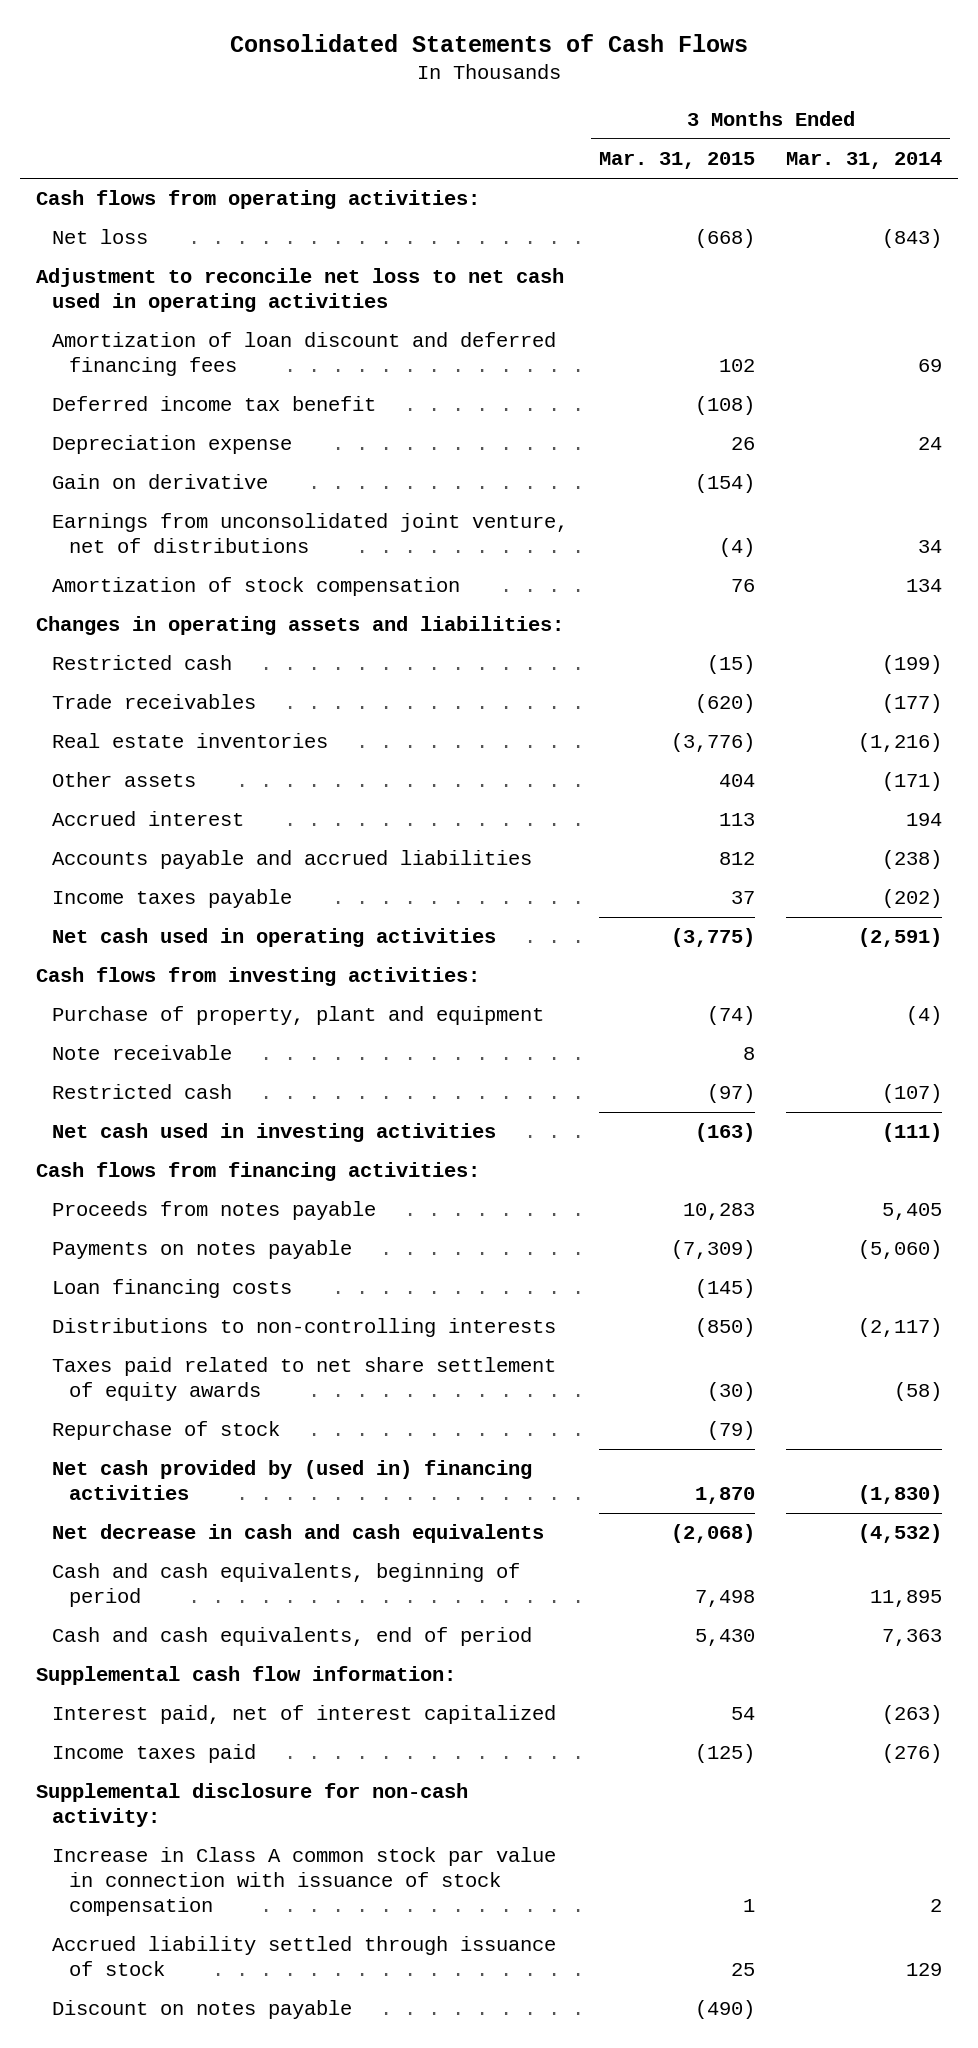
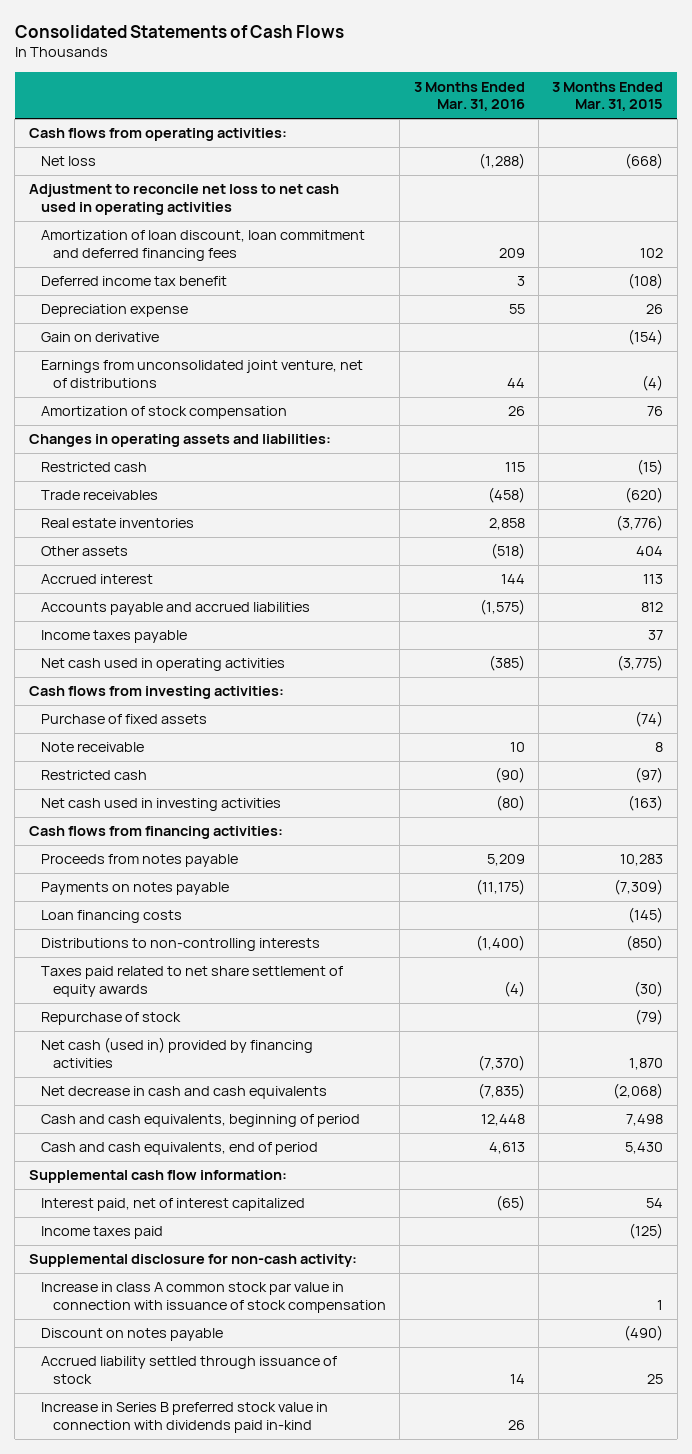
[786,152,943,170] Mar. 31, 2014 -> none
none -> [413,81,525,112] 3 Months Ended Mar. 31, 2016
[52,332,557,377] Amortization of loan discount and deferred financing fees -> [40,230,365,262] Amortization of loan discount, loan commitment and deferred financing fees
[52,1006,545,1026] Purchase of property, plant and equipment -> [40,714,207,725] Purchase of fixed assets
[52,1460,533,1501] Net cash provided by (used in) financing activities -> [40,1037,313,1069] Net cash (used in) provided by financing activities
[52,1847,557,1917] Increase in Class A common stock par value in connection with issuance of stock compensation -> [40,1282,386,1314] Increase in class A common stock par value in connection with issuance of stock compensation
[52,1936,557,1977] Accrued liability settled through issuance of stock -> [40,1356,337,1385] Accrued liability settled through issuance of stock
none -> [40,1402,328,1434] Increase in Series B preferred stock value in connection with dividends paid in-kind

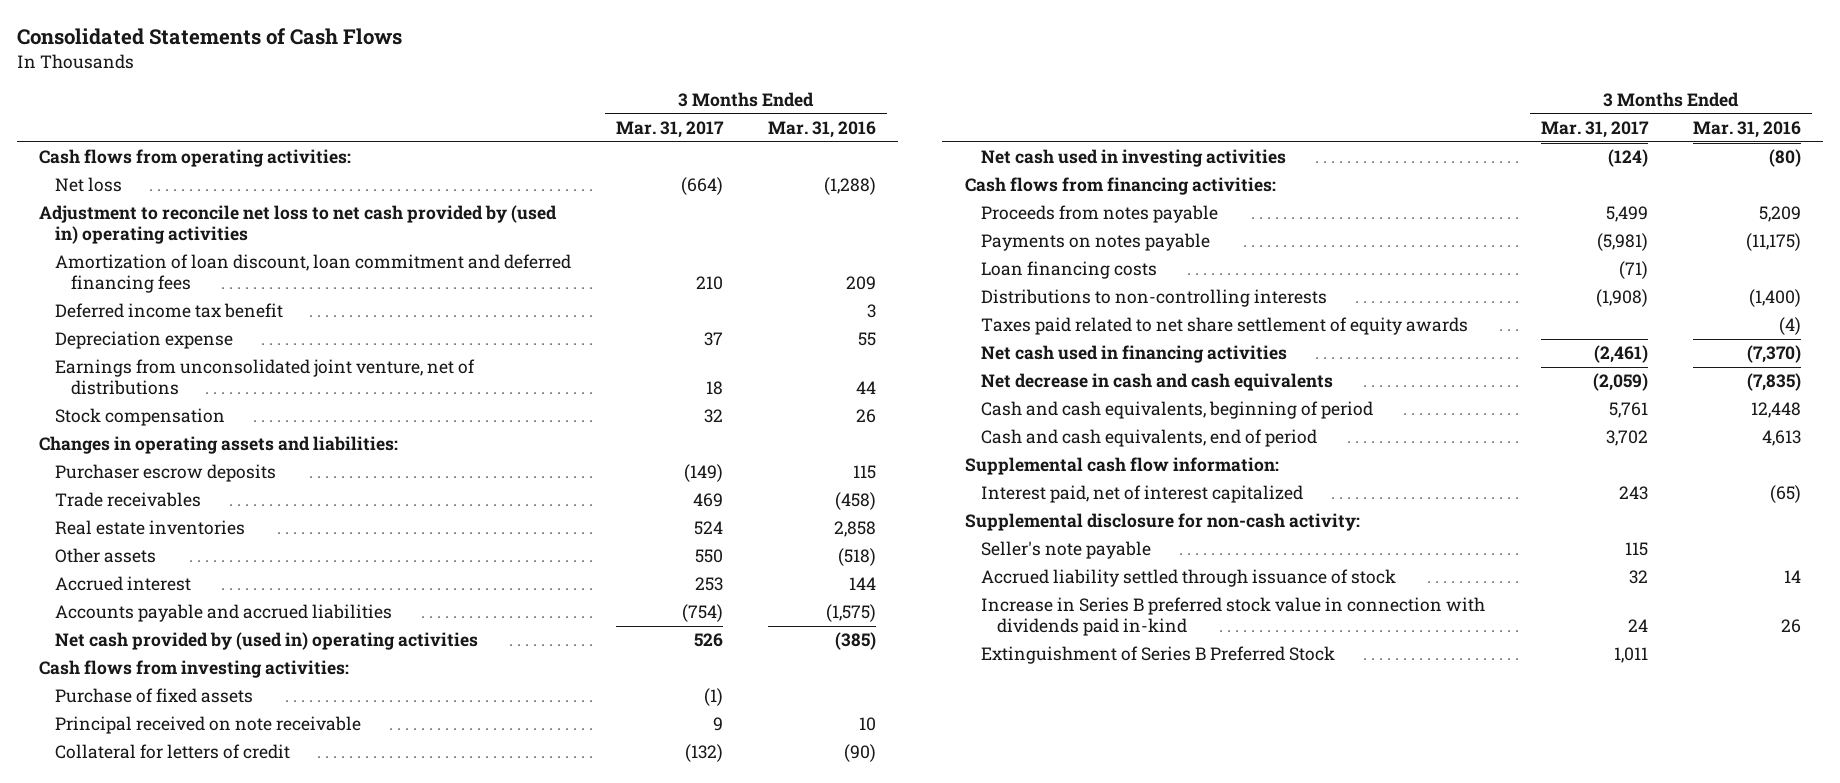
[552,81,664,112] 3 Months Ended Mar. 31, 2015 -> none
none -> [615,120,724,138] Mar. 31, 2017
[28,184,339,216] Adjustment to reconcile net loss to net cash used in operating activities -> [39,205,558,245] Adjustment to reconcile net loss to net cash provided by (used in) operating activities
[40,332,159,343] Gain on derivative -> none
[40,406,287,420] Amortization of stock compensation -> [55,408,226,427] Stock compensation
[40,462,147,473] Restricted cash -> [55,464,277,483] Purchaser escrow deposits
[40,630,187,644] Income taxes payable -> none
[40,658,285,672] Net cash used in operating activities -> [55,632,479,651] Net cash provided by (used in) operating activities
[40,742,144,753] Note receivable -> none
none -> [55,716,362,735] Principal received on note receivable
[40,770,147,781] Restricted cash -> [55,744,291,760] Collateral for letters of credit
[40,1012,181,1026] Repurchase of stock -> none
[40,1037,313,1069] Net cash (used in) provided by financing activities -> [980,345,1287,364] Net cash used in financing activities
[40,1226,163,1240] Income taxes paid -> none
[40,1282,386,1314] Increase in class A common stock par value in connection with issuance of stock compensation -> none
[40,1328,223,1342] Discount on notes payable -> none
none -> [980,541,1151,560] Seller's note payable
none -> [980,646,1335,665] Extinguishment of Series B Preferred Stock

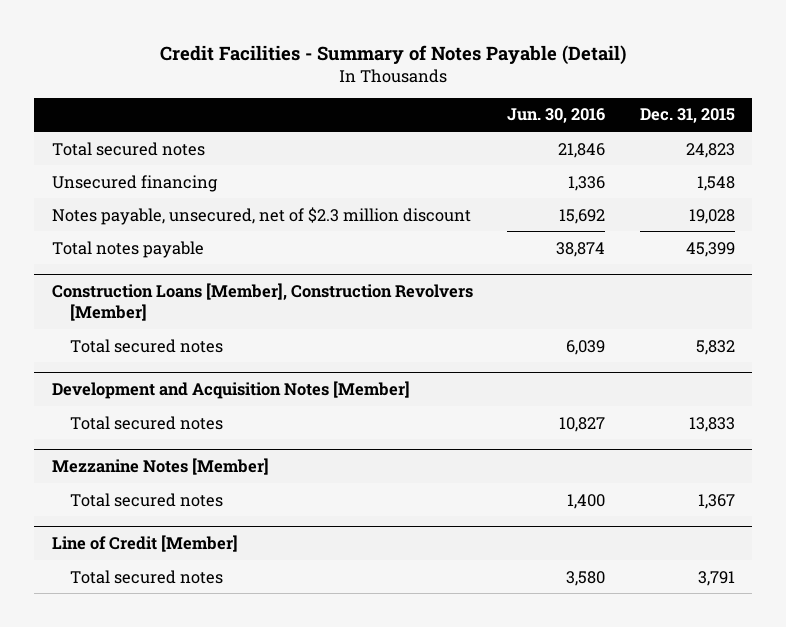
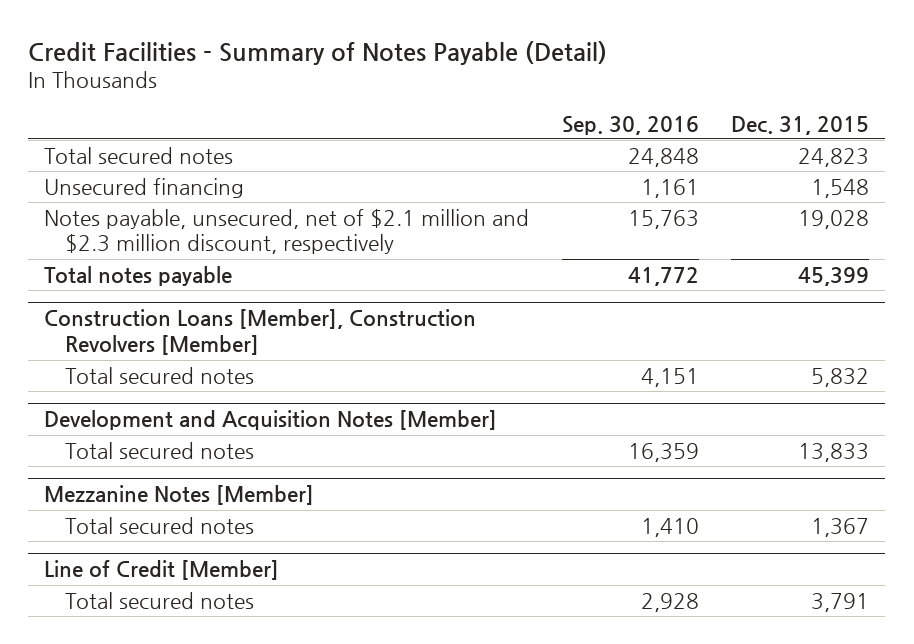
[507,108,606,124] Jun. 30, 2016 -> none
none -> [561,115,699,135] Sep. 30, 2016
[51,206,471,225] Notes payable, unsecured, net of $2.3 million discount -> [44,208,530,255] Notes payable, unsecured, net of $2.1 million and $2.3 million discount, respectively

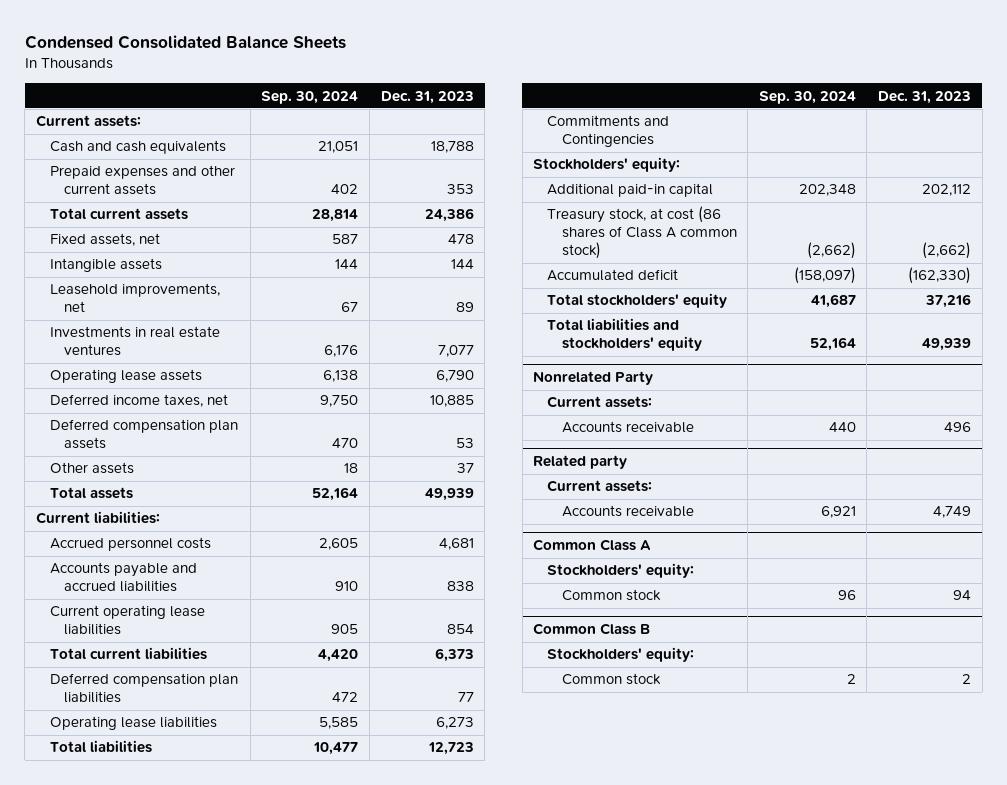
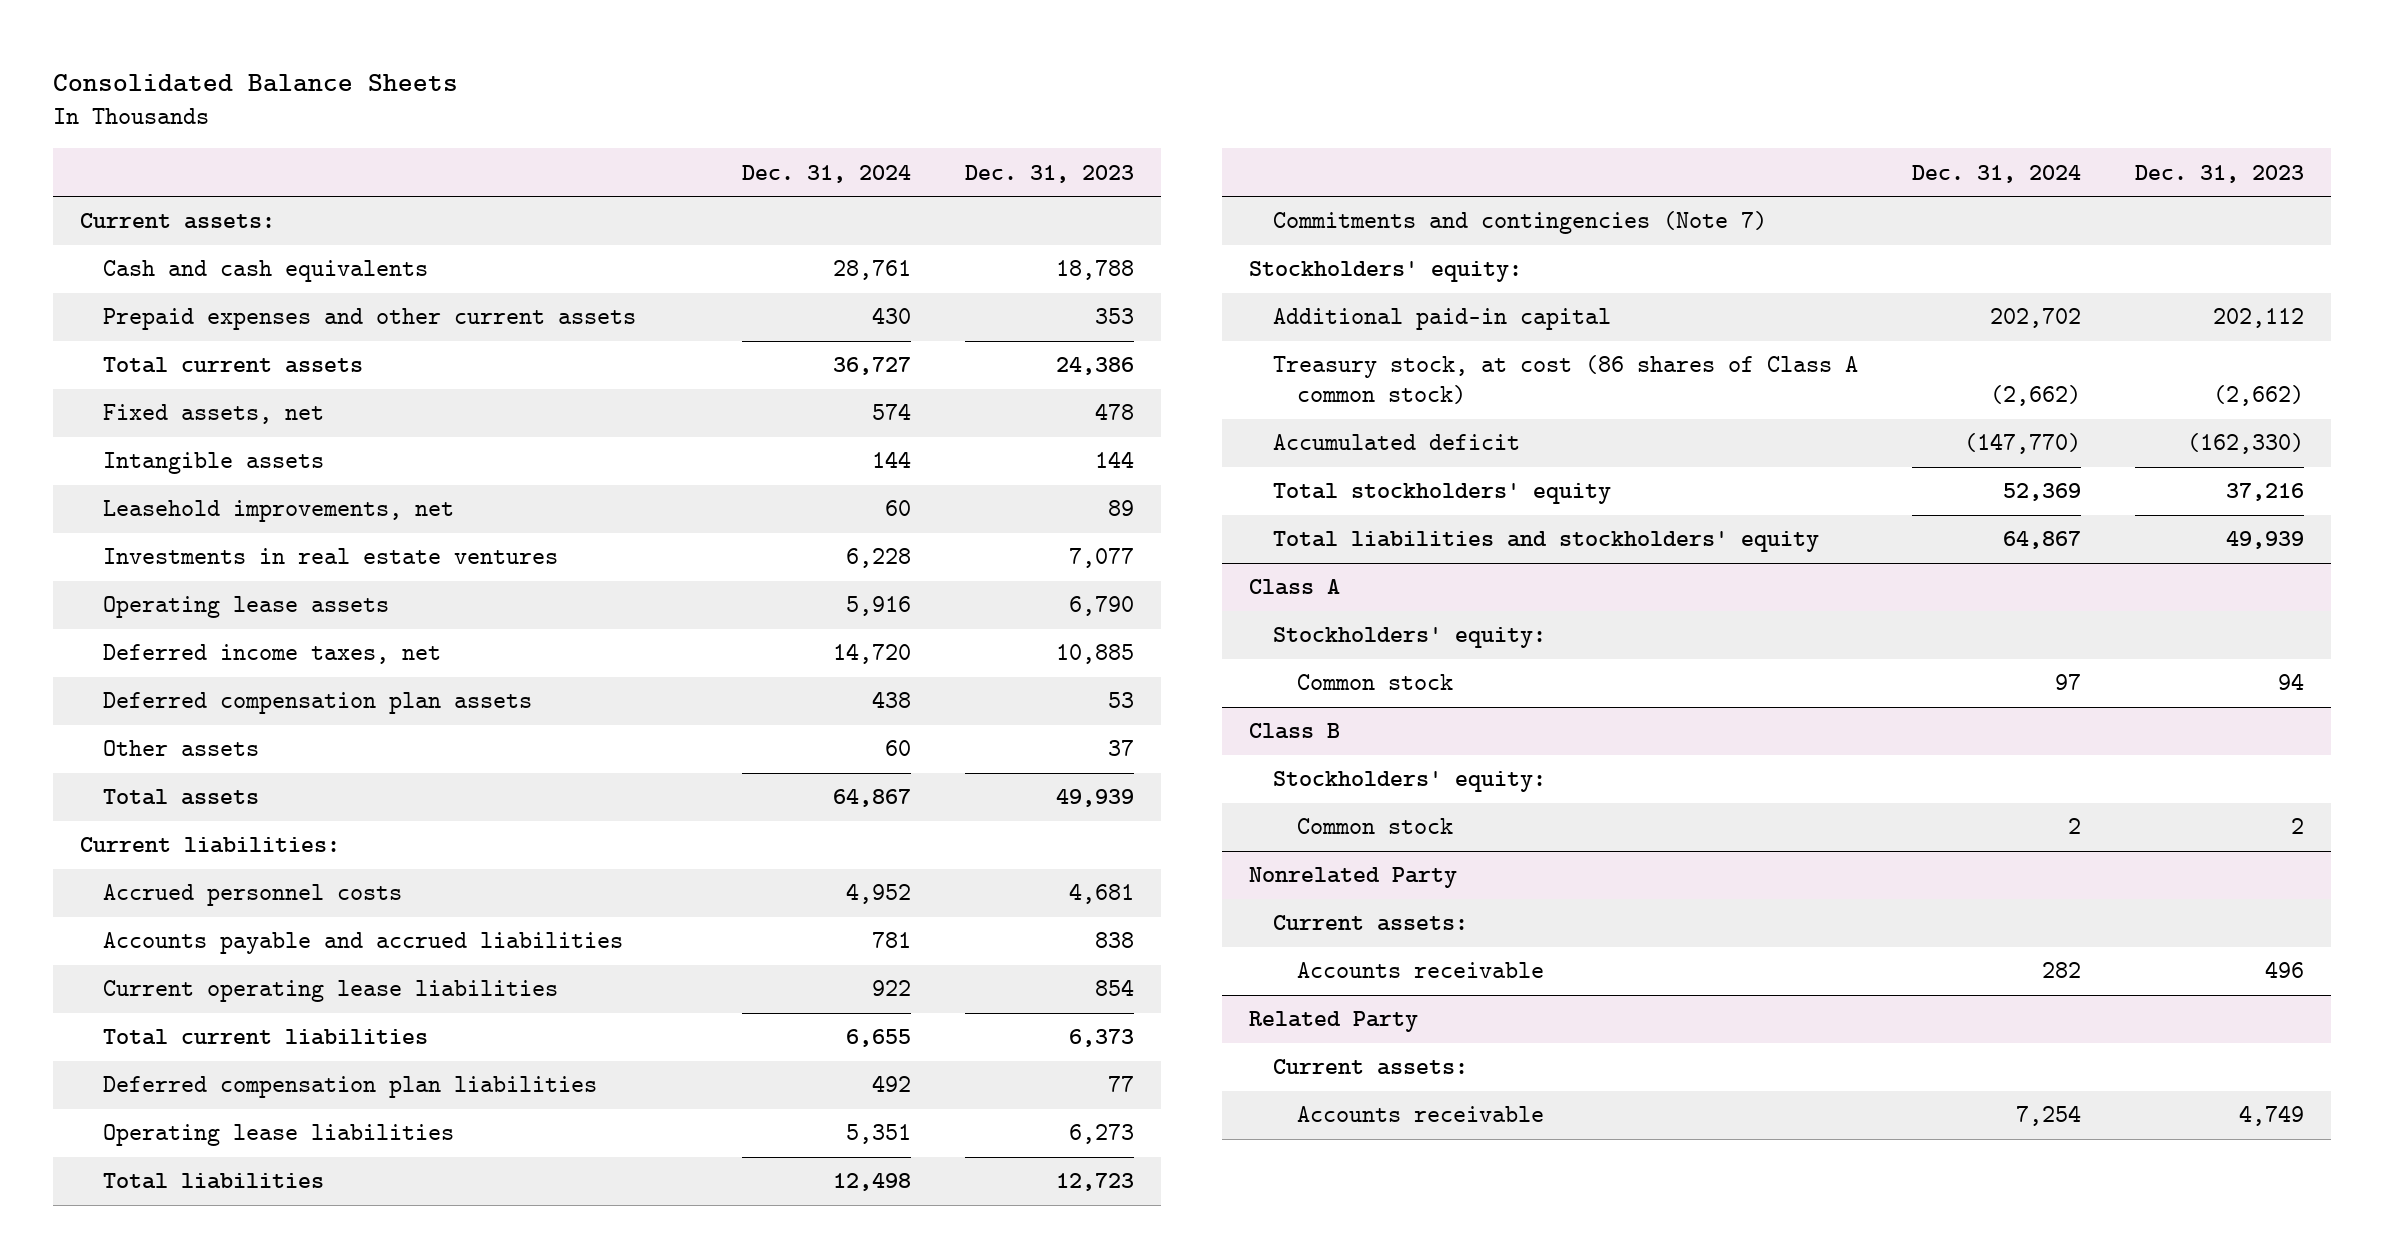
[24,34,346,49] Condensed Consolidated Balance Sheets -> [52,73,458,92] Consolidated Balance Sheets
[261,90,359,104] Sep. 30, 2024 -> none
none -> [742,164,912,183] Dec. 31, 2024
[547,115,670,148] Commitments and Contingencies -> [1273,211,1768,235] Commitments and contingencies (Note 7)
none -> [1249,579,1341,596] Class A
none -> [1273,627,1547,649] Stockholders' equity:
none -> [1296,674,1453,691] Common stock
none -> [1249,723,1341,740] Class B
none -> [1273,771,1547,793] Stockholders' equity:
none -> [1296,818,1453,835] Common stock
[533,455,628,470] Related party -> [1249,1011,1419,1033] Related Party
[533,539,652,552] Common Class A -> none
[547,563,695,579] Stockholders' equity: -> none
[561,589,661,602] Common stock -> none
[533,623,651,636] Common Class B -> none
[547,647,695,663] Stockholders' equity: -> none
[561,673,661,686] Common stock -> none

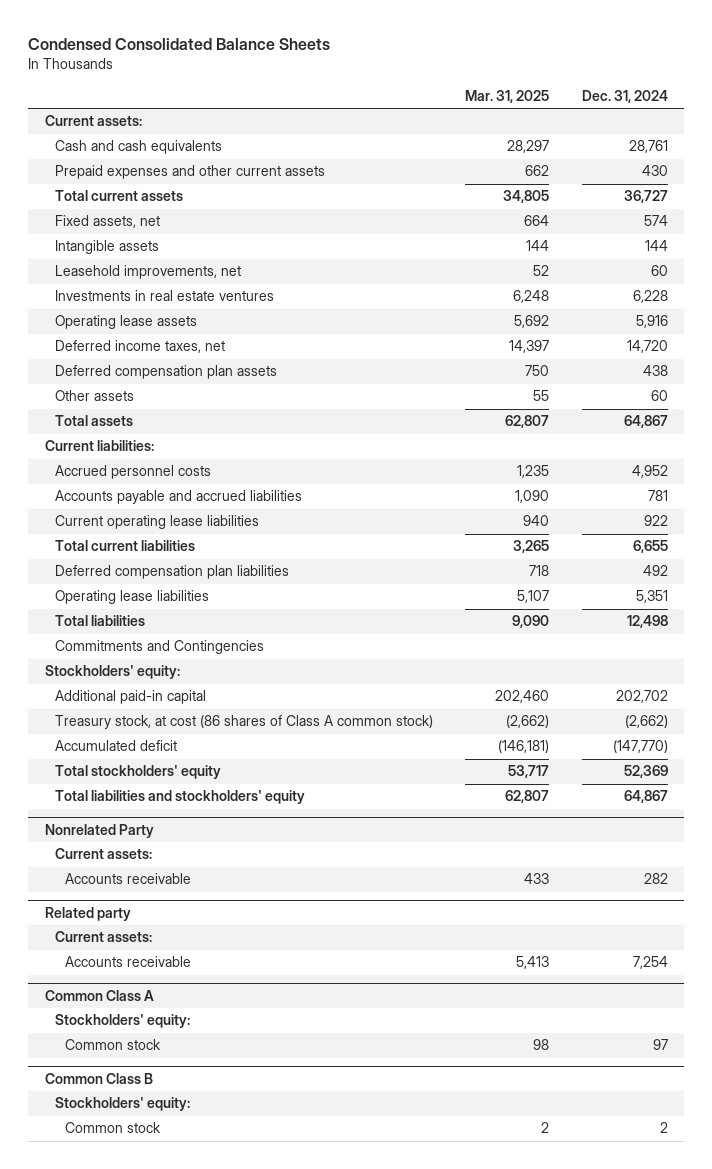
[52,73,458,92] Consolidated Balance Sheets -> [28,38,331,51] Condensed Consolidated Balance Sheets
[965,164,1135,183] Dec. 31, 2023 -> none
none -> [465,89,550,103] Mar. 31, 2025
[1273,211,1768,235] Commitments and contingencies (Note 7) -> [54,640,264,655] Commitments and Contingencies
[1249,579,1341,596] Class A -> none
[1273,627,1547,649] Stockholders' equity: -> none
[1296,674,1453,691] Common stock -> none
[1249,723,1341,740] Class B -> none
[1273,771,1547,793] Stockholders' equity: -> none
[1296,818,1453,835] Common stock -> none
[1249,1011,1419,1033] Related Party -> [44,906,131,921] Related party
none -> [44,989,154,1001] Common Class A
none -> [54,1014,190,1029] Stockholders' equity:
none -> [64,1039,161,1051] Common stock
none -> [44,1072,153,1084] Common Class B
none -> [54,1097,190,1112] Stockholders' equity:
none -> [64,1122,161,1134] Common stock

